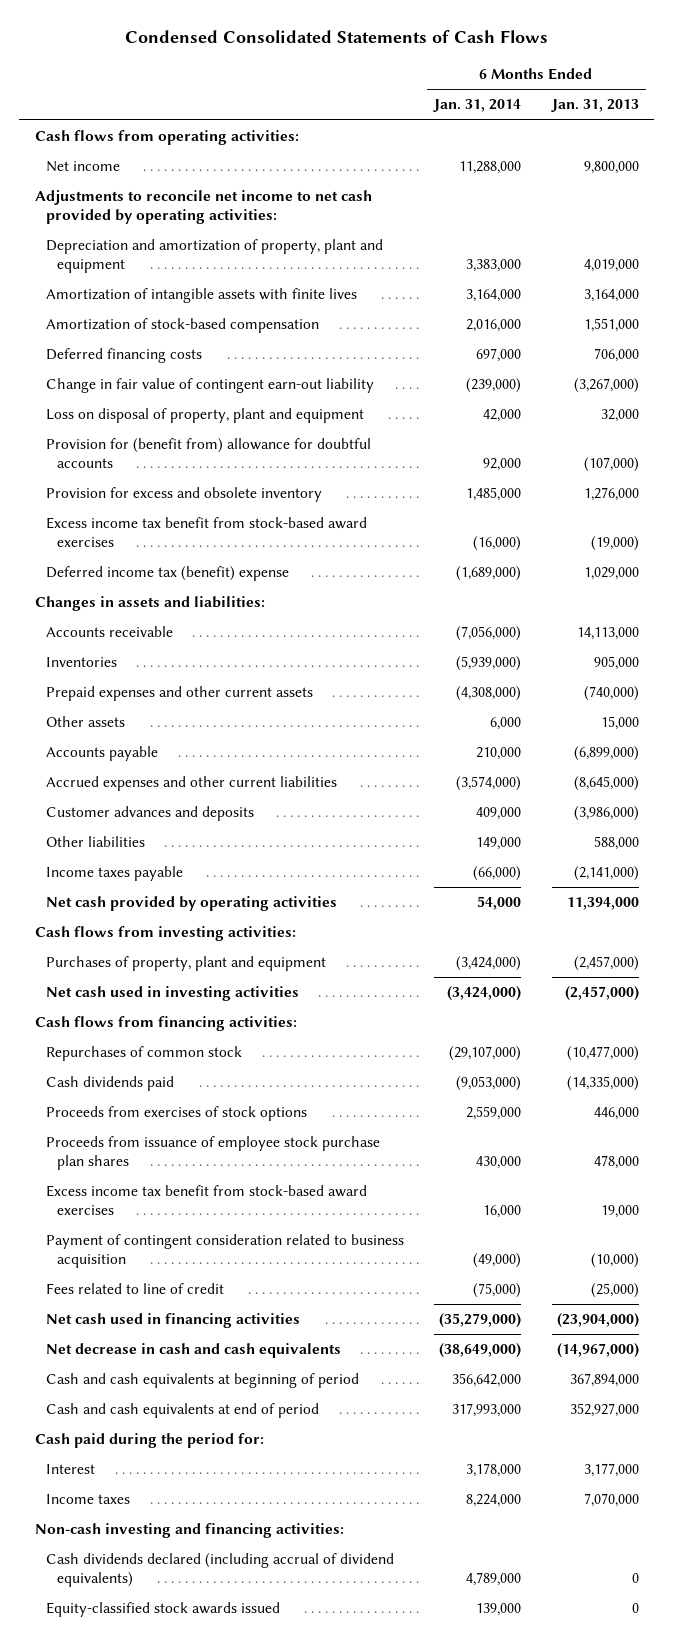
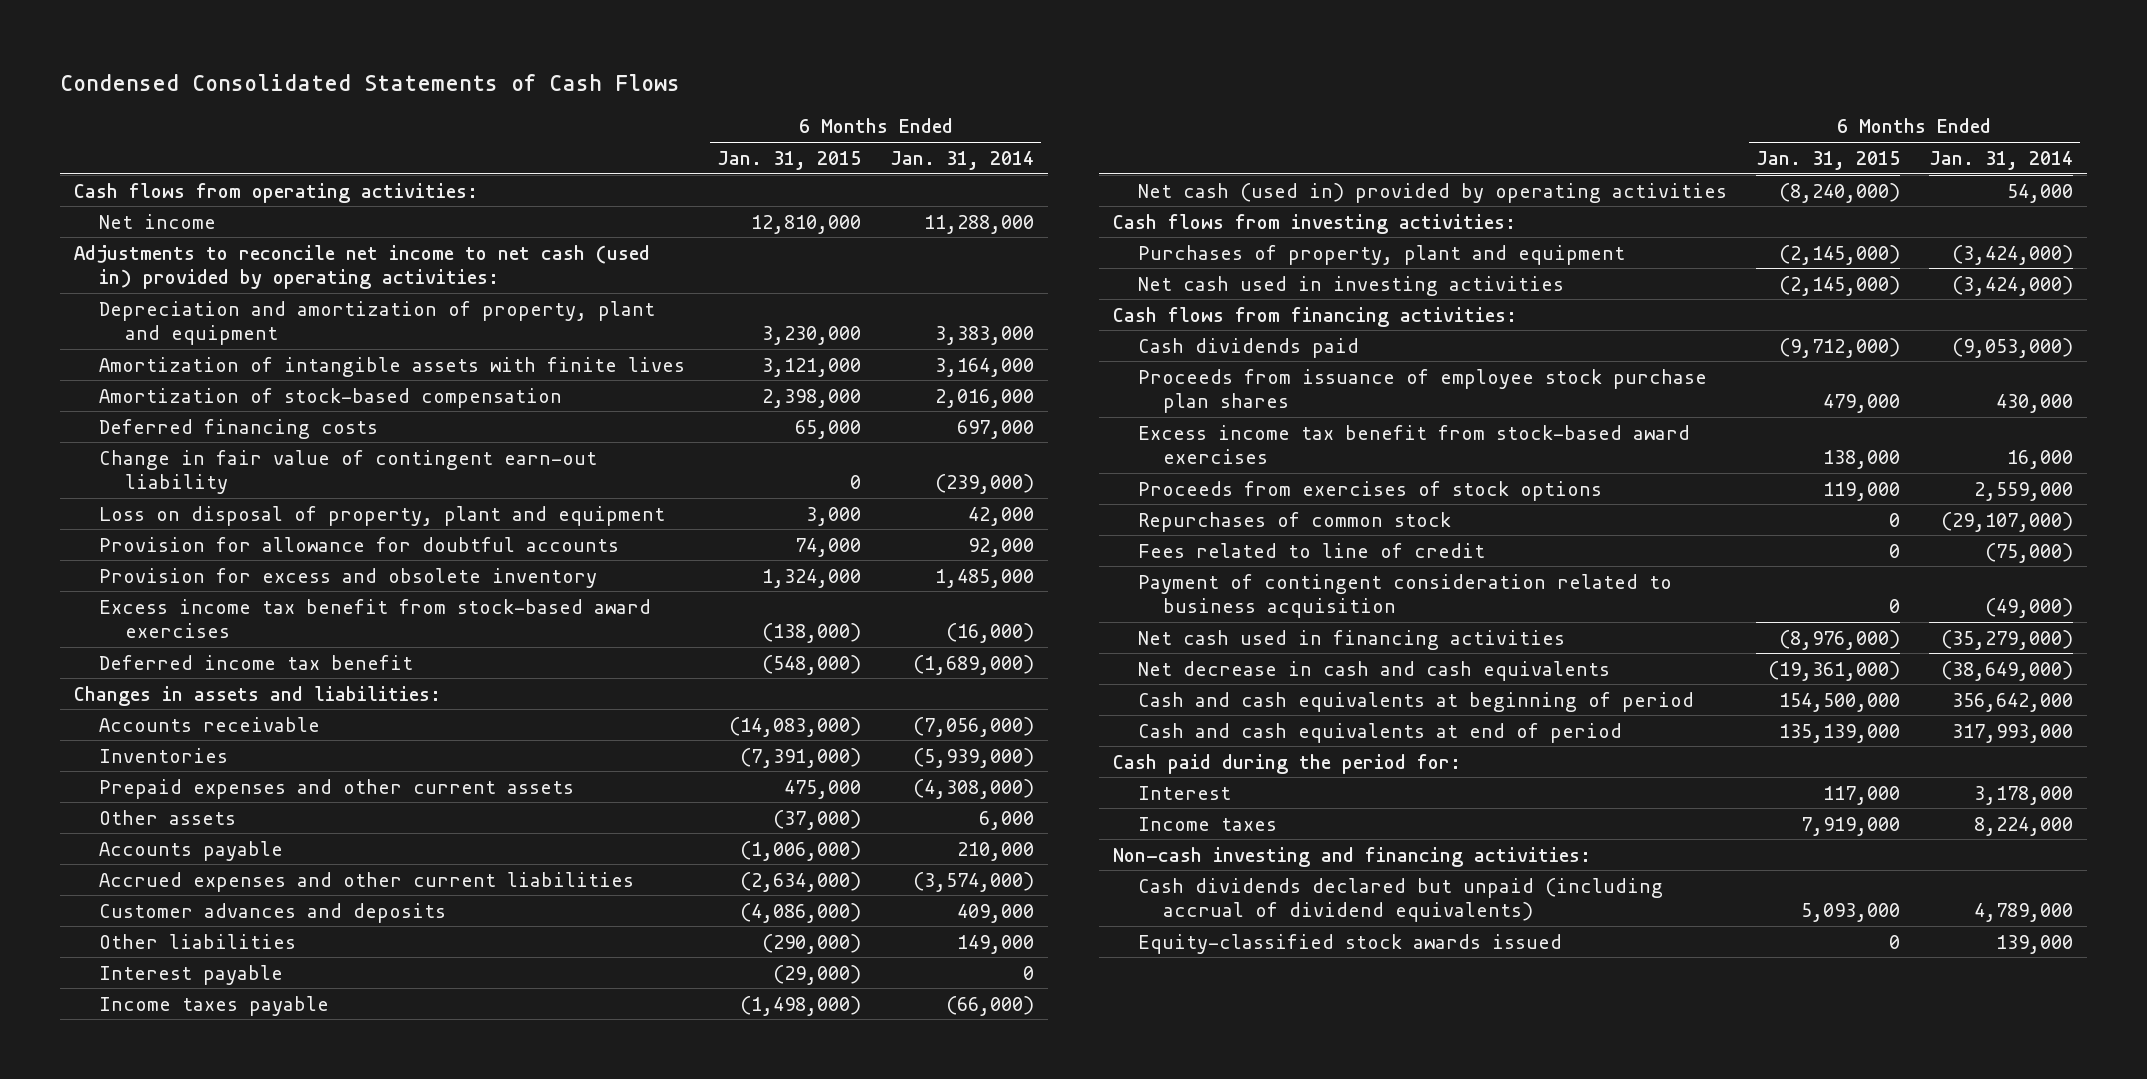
[550,99,639,113] Jan. 31, 2013 -> none
none -> [717,150,862,170] Jan. 31, 2015
[34,190,372,225] Adjustments to reconcile net income to net cash provided by operating activities: -> [74,244,651,290] Adjustments to reconcile net income to net cash (used in) provided by operating activities:
[45,438,371,469] Provision for (benefit from) allowance for doubtful accounts -> [99,536,620,552] Provision for allowance for doubtful accounts
[45,566,289,582] Deferred income tax (benefit) expense -> [99,654,414,670] Deferred income tax benefit
none -> [99,964,284,985] Interest payable
[45,896,337,912] Net cash provided by operating activities -> [1138,182,1728,203] Net cash (used in) provided by operating activities
[45,1106,307,1122] Proceeds from exercises of stock options -> [1138,480,1603,501] Proceeds from exercises of stock options
[45,1046,242,1062] Repurchases of common stock -> [1138,511,1452,532] Repurchases of common stock
[45,1234,404,1269] Payment of contingent consideration related to business acquisition -> [1138,573,1673,619] Payment of contingent consideration related to business acquisition
[45,1553,394,1588] Cash dividends declared (including accrual of dividend equivalents) -> [1138,877,1664,923] Cash dividends declared but unpaid (including accrual of dividend equivalents)

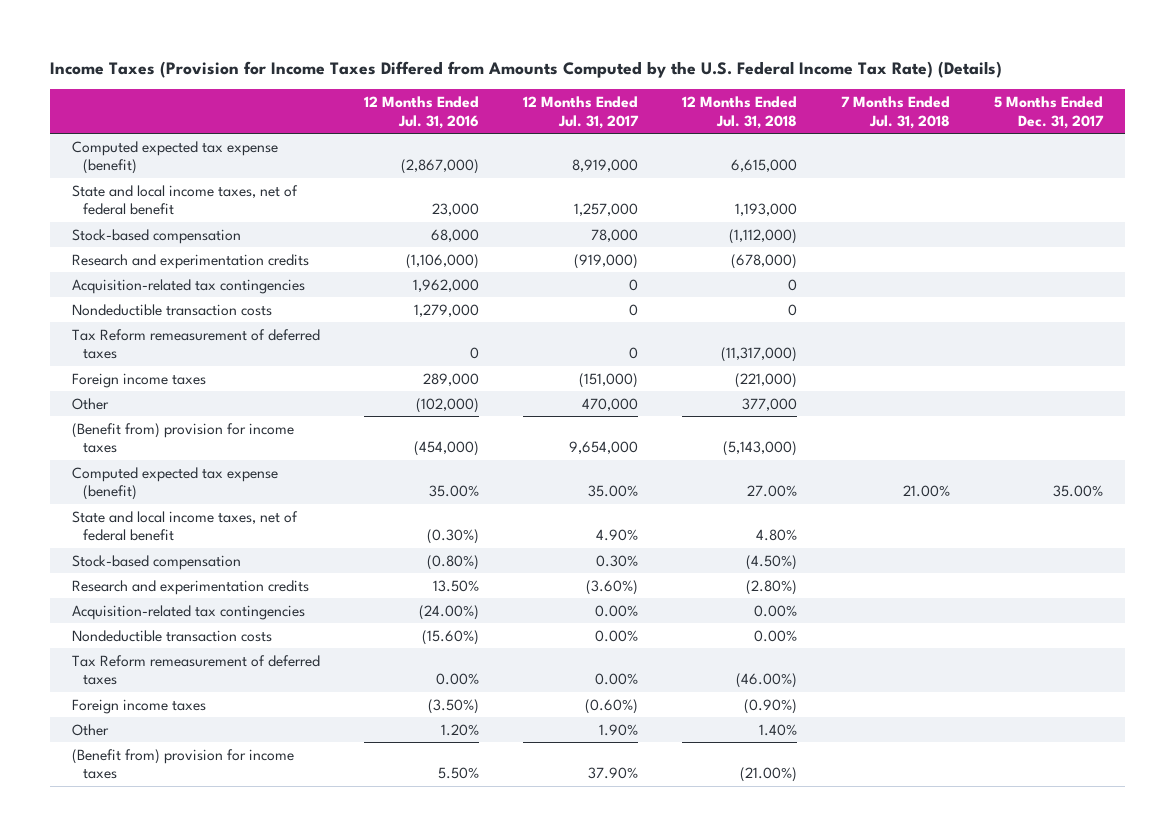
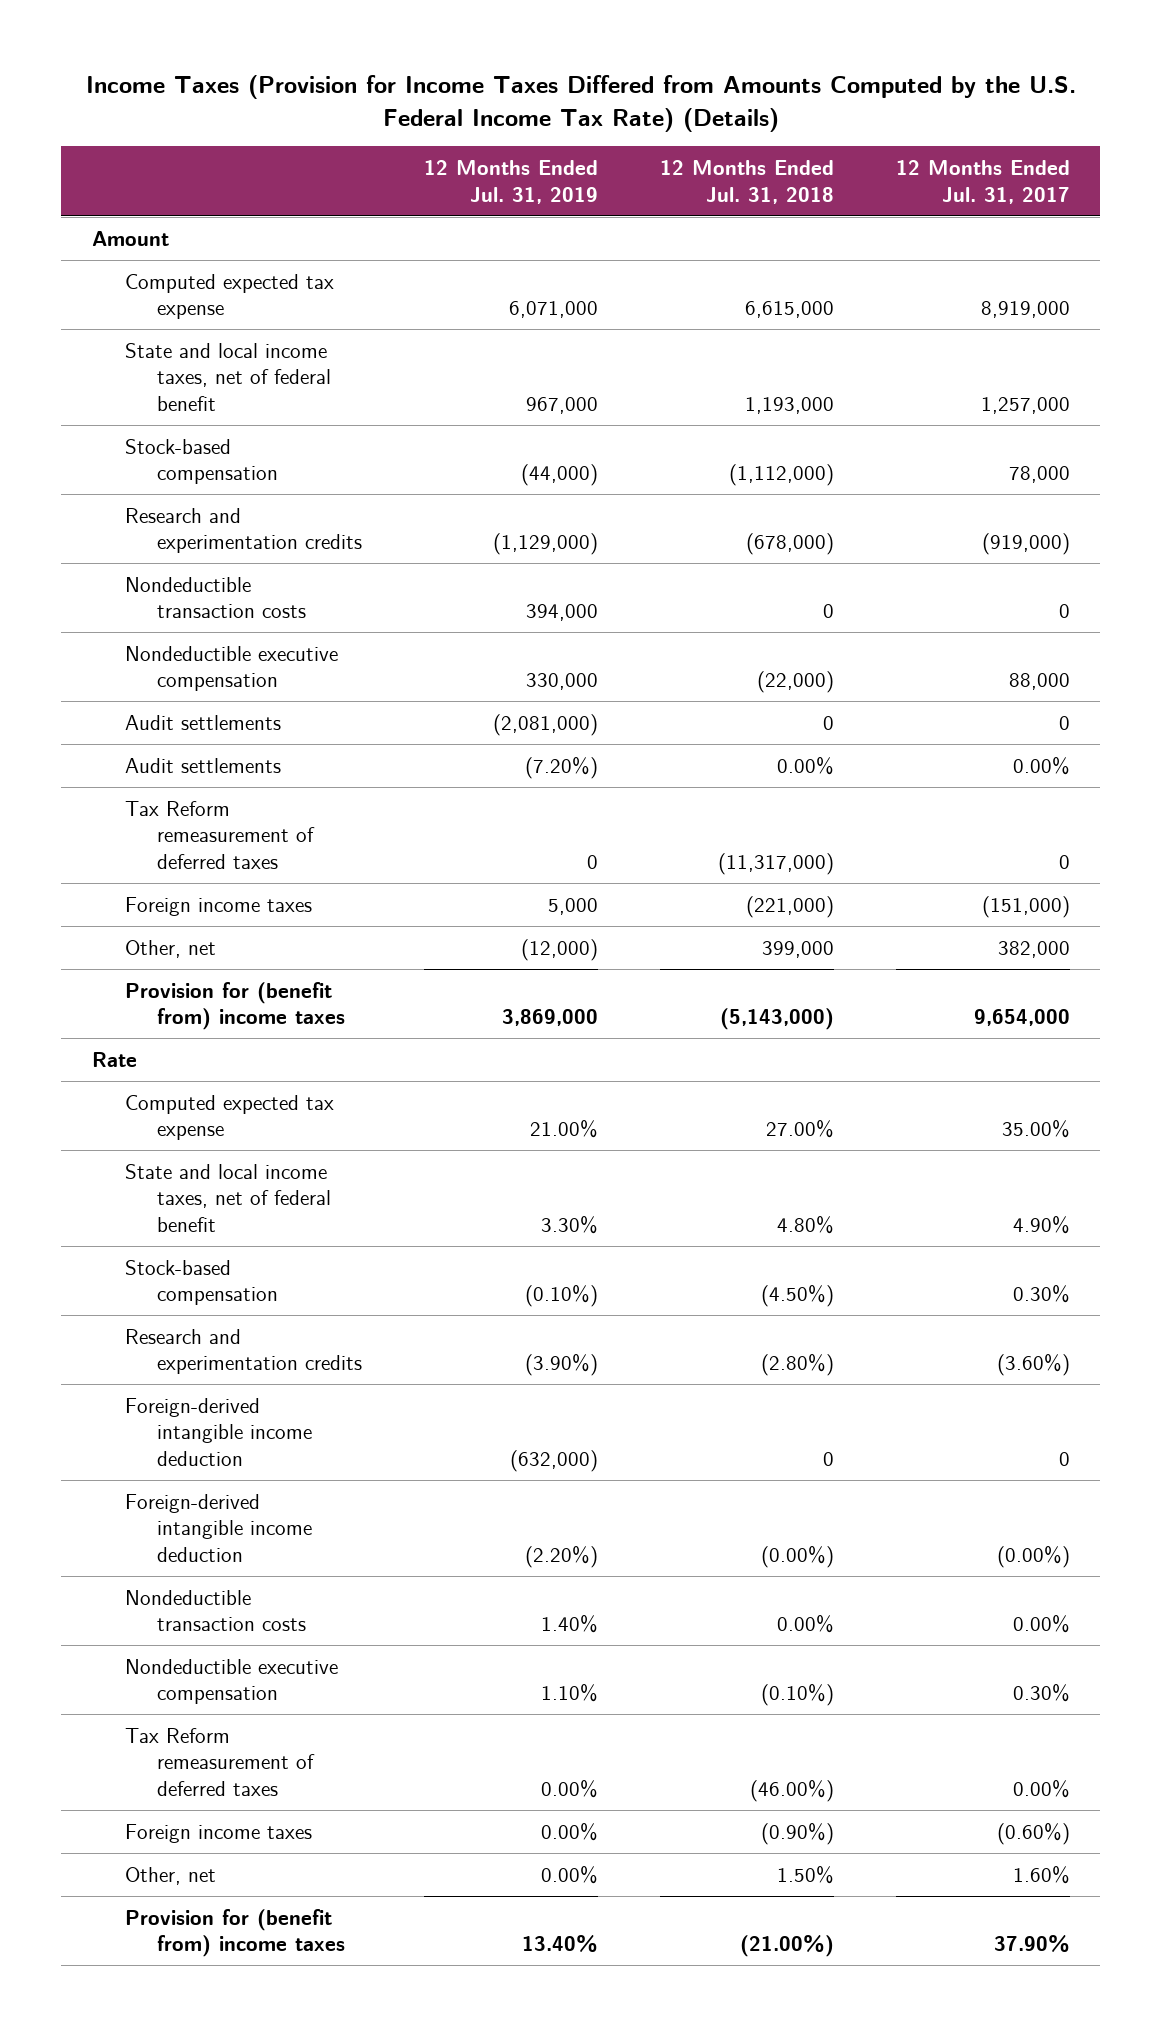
[363,95,479,129] 12 Months Ended Jul. 31, 2016 -> none
[840,95,950,129] 7 Months Ended Jul. 31, 2018 -> none
[993,95,1104,129] 5 Months Ended Dec. 31, 2017 -> none
none -> [424,160,599,204] 12 Months Ended Jul. 31, 2019
none -> [92,230,170,246] Amount
[71,140,278,175] Computed expected tax expense (benefit) -> [124,273,334,320] Computed expected tax expense
[71,278,305,294] Acquisition-related tax contingencies -> none
none -> [124,645,338,692] Nondeductible executive compensation
none -> [124,714,281,730] Audit settlements
none -> [124,757,281,773] Audit settlements
[71,397,109,410] Other -> [124,939,216,958] Other, net
[581,397,638,411] 470,000 -> [997,940,1070,958] 382,000
[741,397,797,411] 377,000 -> [761,940,834,958] 399,000
[71,422,294,454] (Benefit from) provision for income taxes -> [124,981,346,1031] Provision for (benefit from) income taxes
none -> [92,1051,138,1067] Rate
[71,466,278,501] Computed expected tax expense (benefit) -> [124,1094,334,1141] Computed expected tax expense
[71,604,305,620] Acquisition-related tax contingencies -> none
none -> [124,1397,313,1466] Foreign-derived intangible income deduction
none -> [124,1493,313,1562] Foreign-derived intangible income deduction
none -> [124,1658,338,1705] Nondeductible executive compensation
[71,723,109,736] Other -> [124,1866,216,1885] Other, net
[598,723,638,736] 1.90% -> [1012,1865,1070,1884] 1.60%
[758,723,797,736] 1.40% -> [776,1865,834,1884] 1.50%
[71,748,294,780] (Benefit from) provision for income taxes -> [124,1908,346,1958] Provision for (benefit from) income taxes

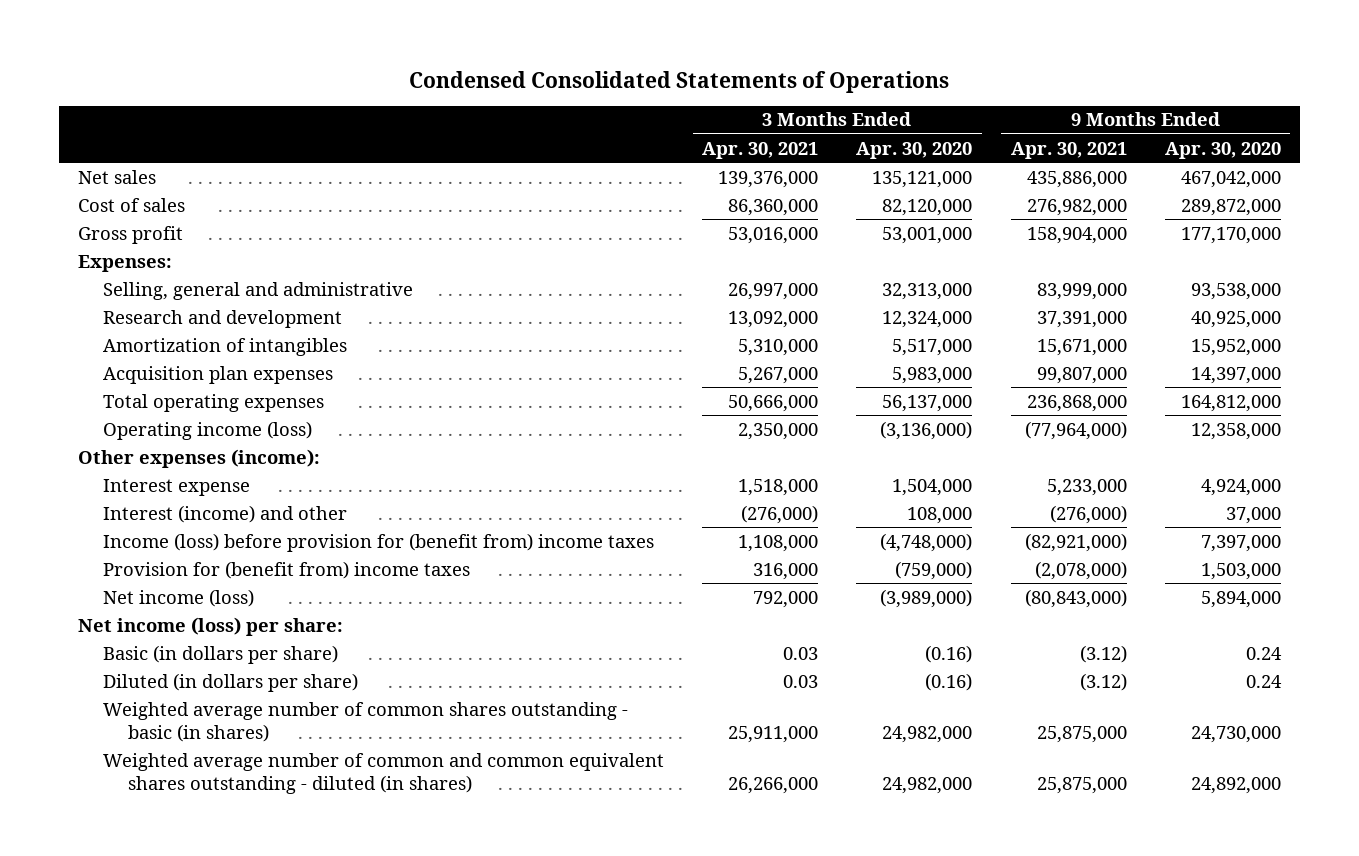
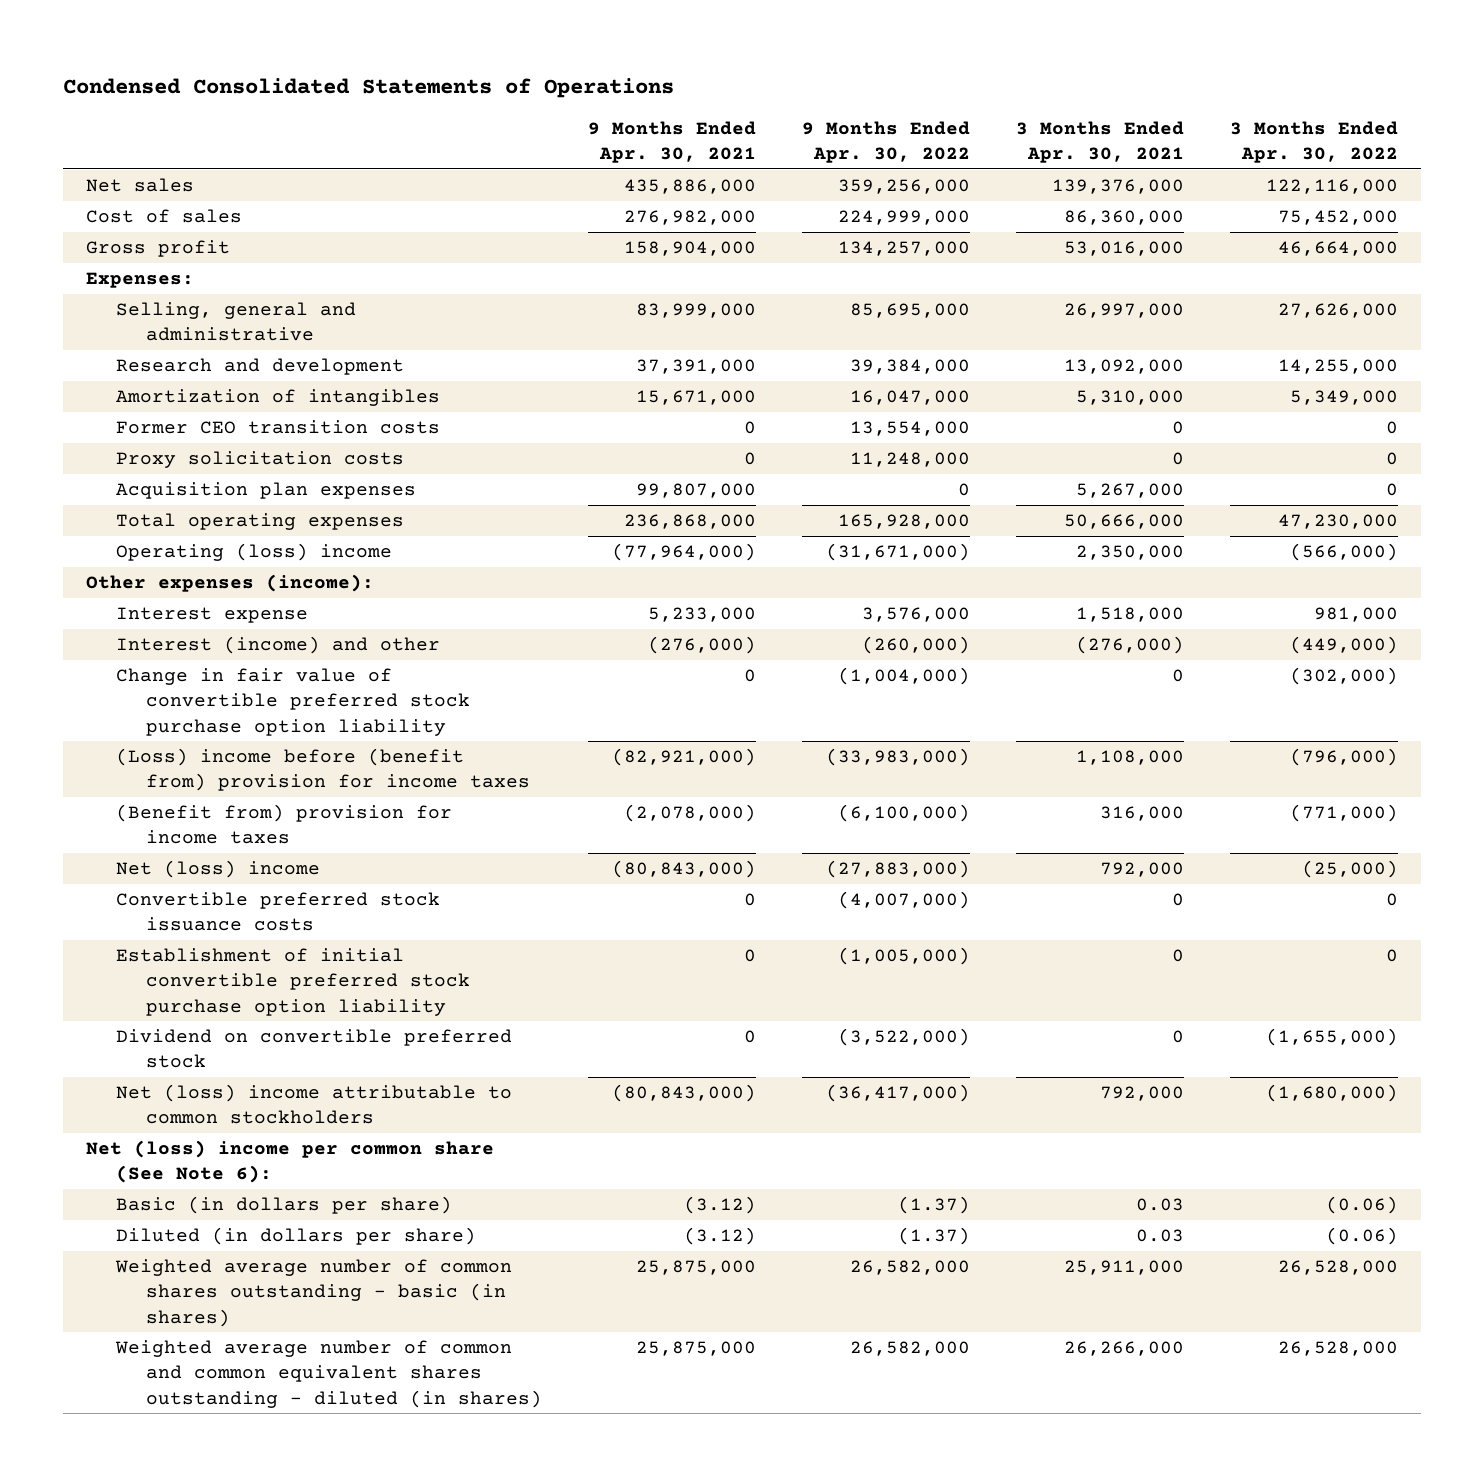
[856,141,973,159] Apr. 30, 2020 -> none
[1164,141,1281,159] Apr. 30, 2020 -> none
none -> [802,120,971,164] 9 Months Ended Apr. 30, 2022
none -> [1230,120,1399,164] 3 Months Ended Apr. 30, 2022
none -> [115,420,440,435] Former CEO transition costs
none -> [115,451,404,469] Proxy solicitation costs
[103,420,313,440] Operating income (loss) -> [115,543,392,562] Operating (loss) income
none -> [115,668,470,736] Change in fair value of convertible preferred stock purchase option liability
[103,532,655,552] Income (loss) before provision for (benefit from) income taxes -> [115,748,530,792] (Loss) income before (benefit from) provision for income taxes
[103,560,471,579] Provision for (benefit from) income taxes -> [115,804,452,845] (Benefit from) provision for income taxes
[103,588,255,607] Net income (loss) -> [115,860,320,879] Net (loss) income
none -> [115,892,440,932] Convertible preferred stock issuance costs
none -> [115,948,470,1016] Establishment of initial convertible preferred stock purchase option liability
none -> [115,1029,512,1069] Dividend on convertible preferred stock
none -> [115,1084,512,1125] Net (loss) income attributable to common stockholders
[78,616,344,636] Net income (loss) per share: -> [85,1140,494,1184] Net (loss) income per common share (See Note 6):

